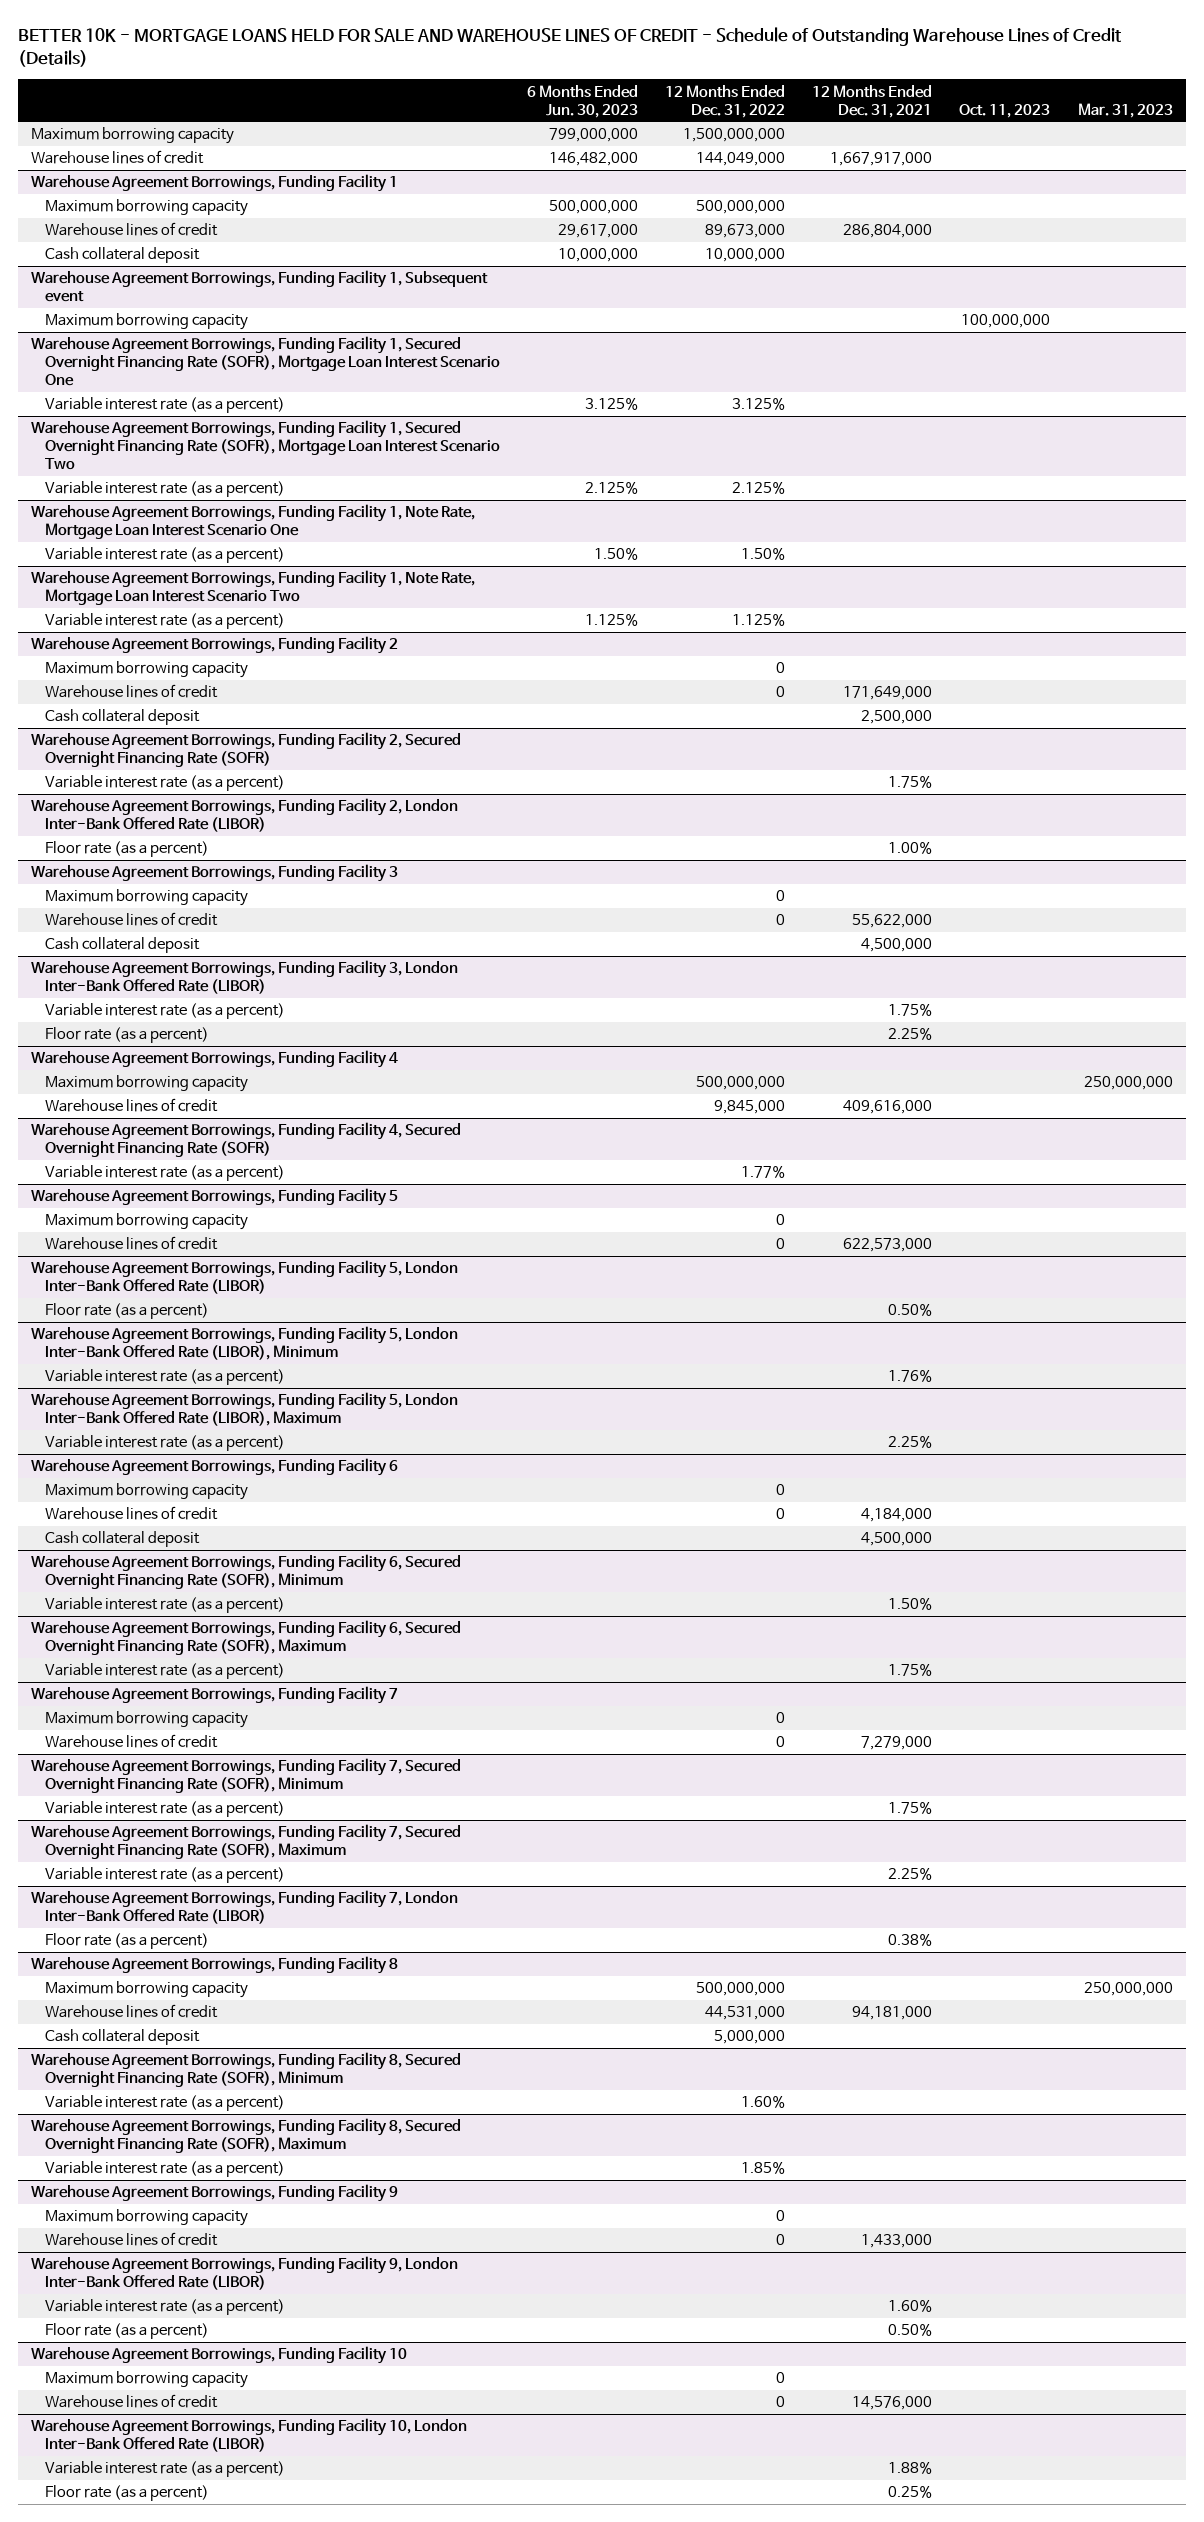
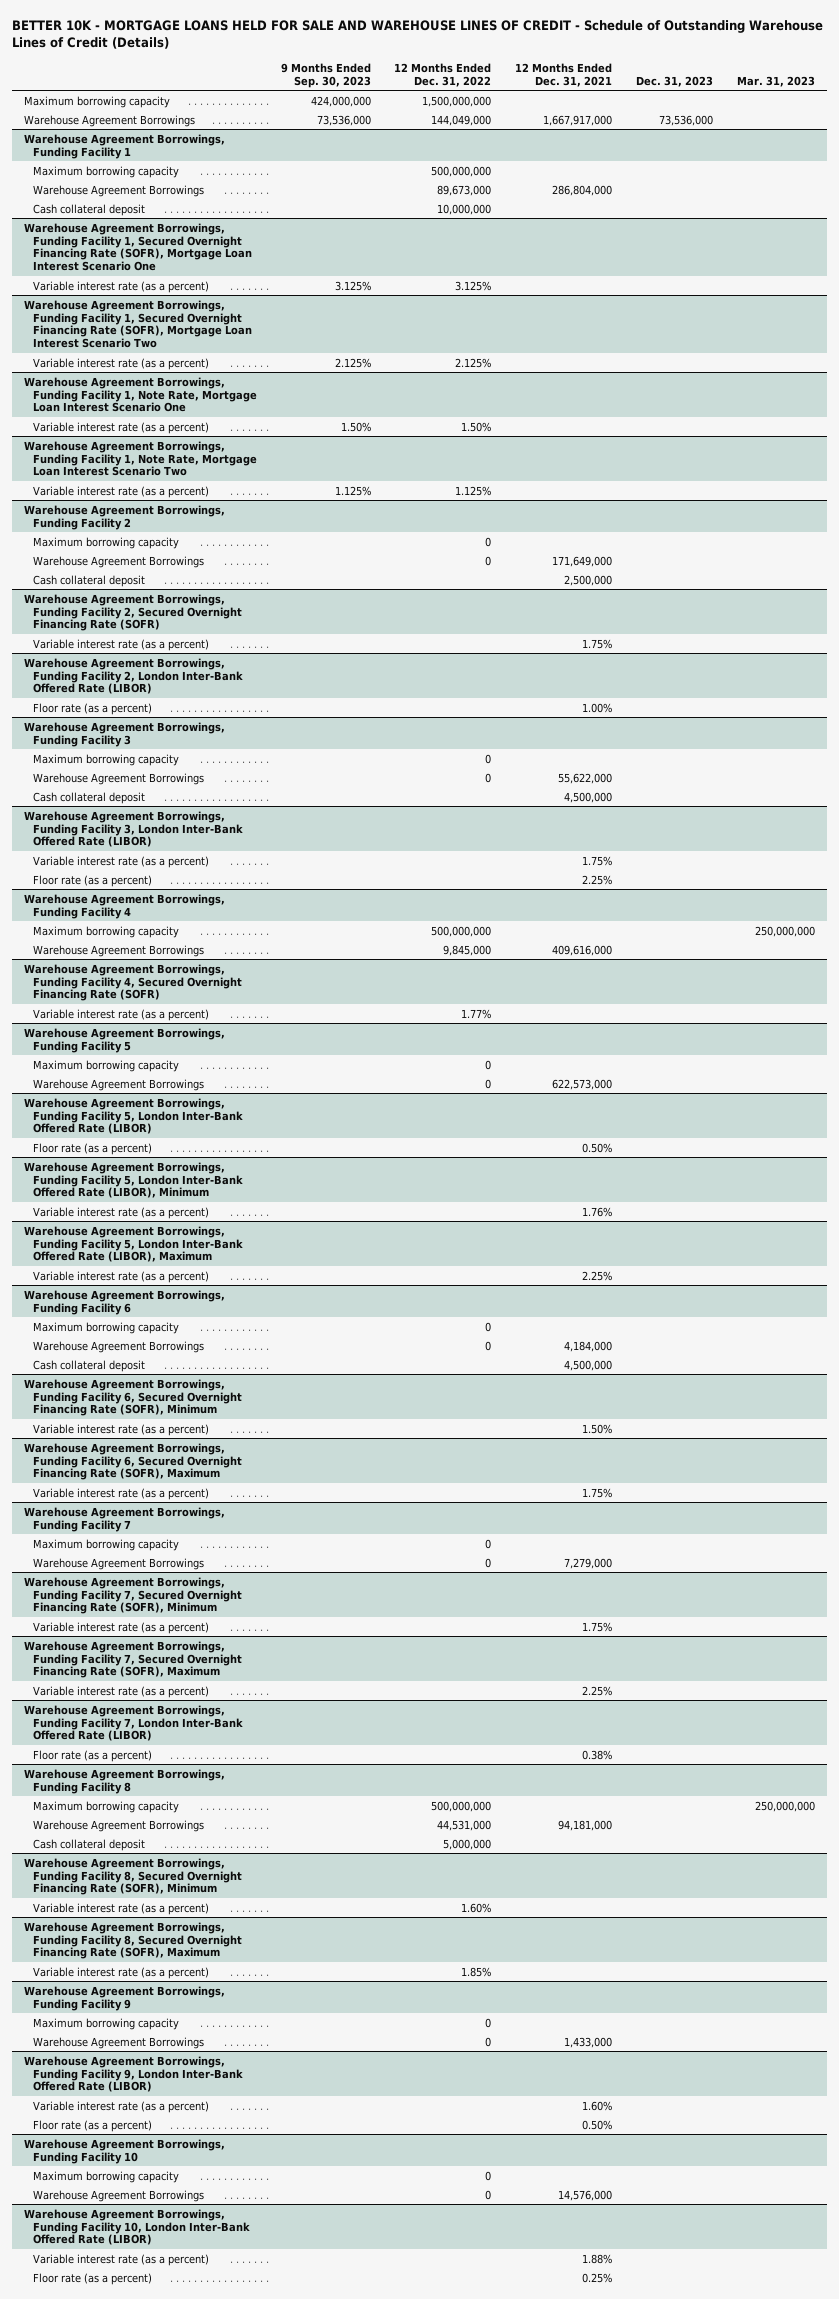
[526,84,638,118] 6 Months Ended Jun. 30, 2023 -> none
[959,103,1051,118] Oct. 11, 2023 -> none
none -> [280,62,371,88] 9 Months Ended Sep. 30, 2023
none -> [636,75,714,87] Dec. 31, 2023
[31,150,205,165] Warehouse lines of credit -> [24,114,196,127] Warehouse Agreement Borrowings
[44,222,218,237] Warehouse lines of credit -> [32,184,204,197] Warehouse Agreement Borrowings
[31,270,489,303] Warehouse Agreement Borrowings, Funding Facility 1, Subsequent event -> none
[44,313,248,331] Maximum borrowing capacity -> none
[44,684,218,699] Warehouse lines of credit -> [32,555,204,568] Warehouse Agreement Borrowings
[44,912,218,927] Warehouse lines of credit -> [32,772,204,785] Warehouse Agreement Borrowings
[44,1098,218,1113] Warehouse lines of credit -> [32,944,204,957] Warehouse Agreement Borrowings
[44,1236,218,1251] Warehouse lines of credit -> [32,1078,204,1091] Warehouse Agreement Borrowings
[44,1506,218,1521] Warehouse lines of credit -> [32,1340,204,1353] Warehouse Agreement Borrowings
[44,1734,218,1749] Warehouse lines of credit -> [32,1557,204,1570] Warehouse Agreement Borrowings
[44,2004,218,2019] Warehouse lines of credit -> [32,1819,204,1832] Warehouse Agreement Borrowings
[44,2232,218,2247] Warehouse lines of credit -> [32,2036,204,2049] Warehouse Agreement Borrowings
[44,2394,218,2409] Warehouse lines of credit -> [32,2189,204,2202] Warehouse Agreement Borrowings

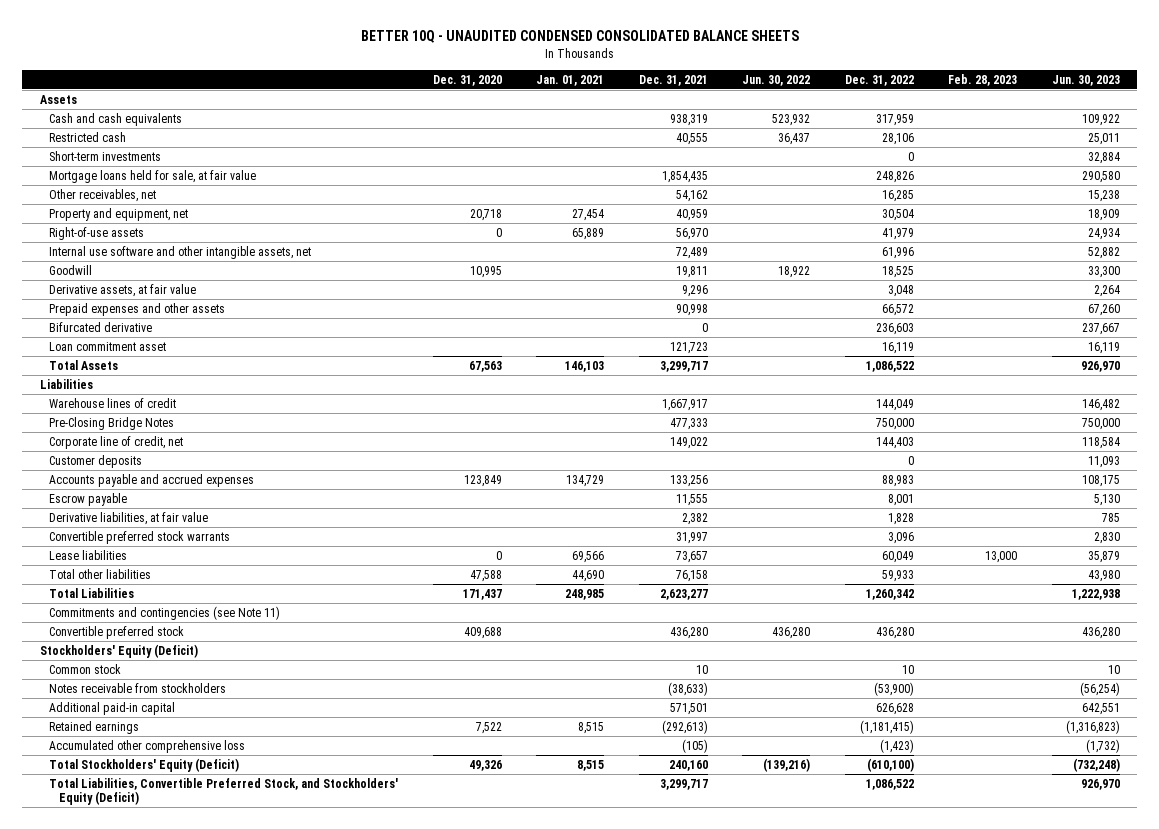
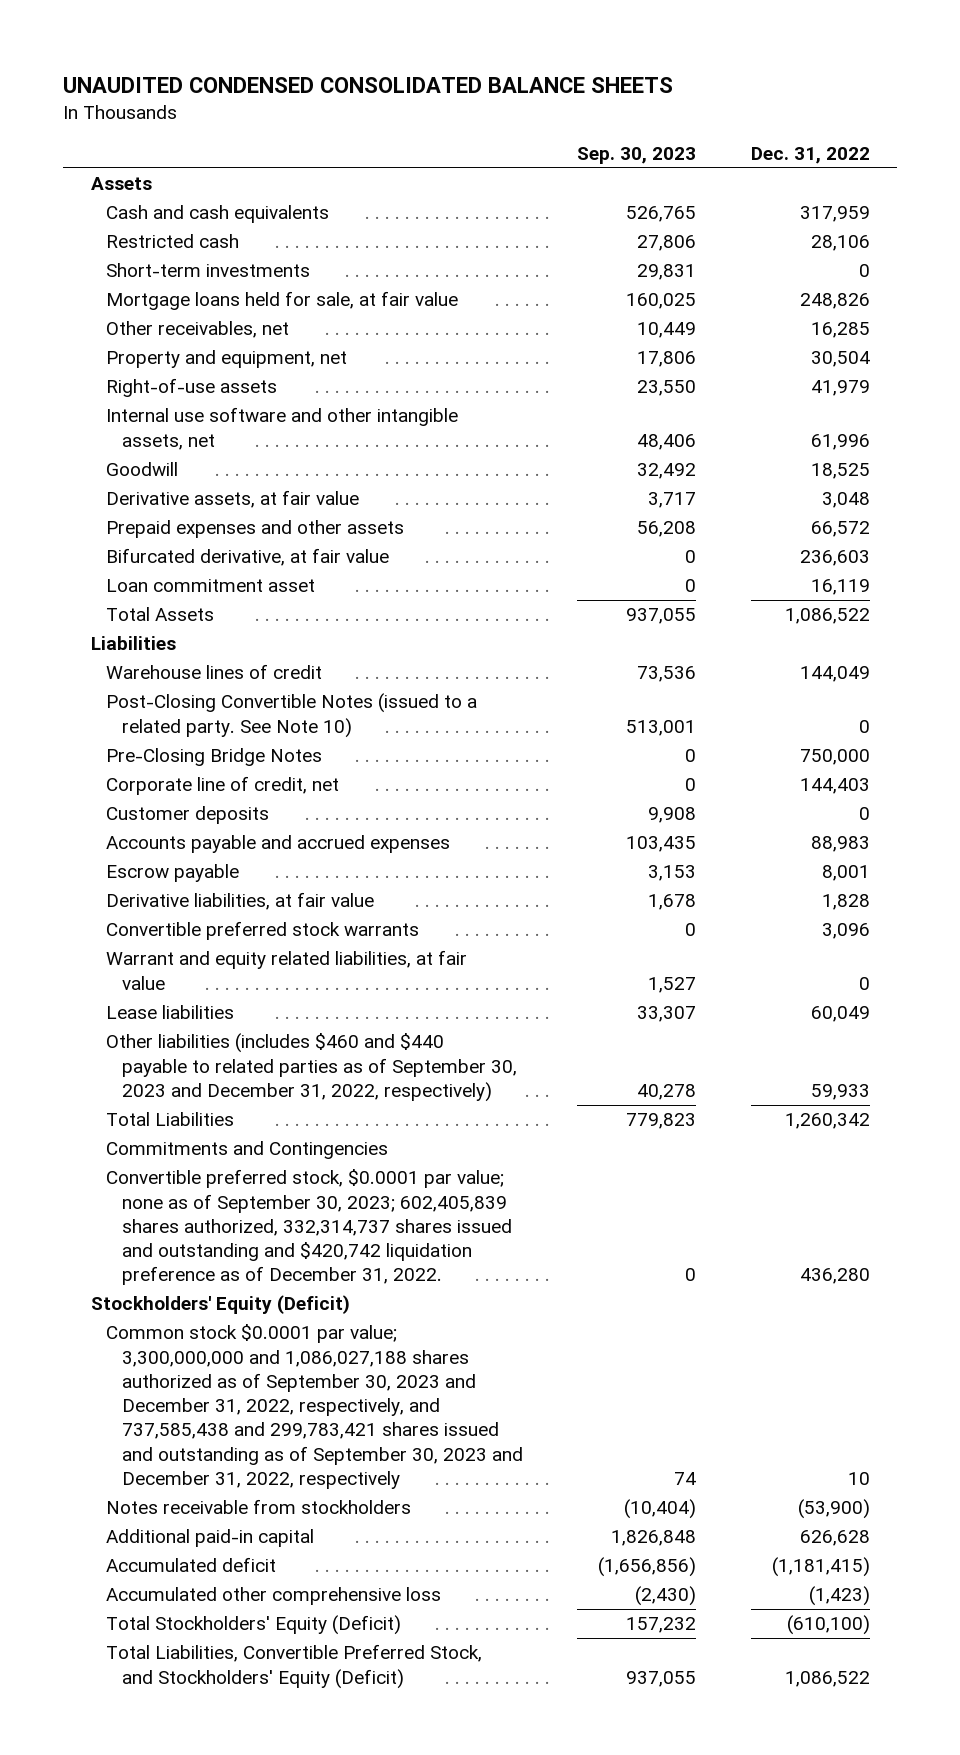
[360,30,799,44] BETTER 10Q - UNAUDITED CONDENSED CONSOLIDATED BALANCE SHEETS -> [63,77,674,94] UNAUDITED CONDENSED CONSOLIDATED BALANCE SHEETS
[432,74,502,86] Dec. 31, 2020 -> none
[536,74,605,86] Jan. 01, 2021 -> none
[638,74,708,86] Dec. 31, 2021 -> none
[742,74,811,86] Jun. 30, 2022 -> none
[948,73,1018,86] Feb. 28, 2023 -> none
[1051,74,1120,86] Jun. 30, 2023 -> none
none -> [577,146,697,164] Sep. 30, 2023
[49,321,153,332] Bifurcated derivative -> [106,548,390,567] Bifurcated derivative, at fair value
none -> [106,693,478,738] Post-Closing Convertible Notes (issued to a related party. See Note 10)
none -> [106,950,468,990] Warrant and equity related liabilities, at fair value
[49,568,152,579] Total other liabilities -> [106,1033,518,1102] Other liabilities (includes $460 and $440 payable to related parties as of September 30, 2023 and December 31, 2022, respectively)
[49,605,281,620] Commitments and contingencies (see Note 11) -> [106,1141,389,1160] Commitments and Contingencies
[49,625,185,639] Convertible preferred stock -> [106,1169,513,1286] Convertible preferred stock, $0.0001 par value; none as of September 30, 2023; 602,405,839 shares authorized, 332,314,737 shares issued and outstanding and $420,742 liquidation preference as of December 31, 2022.
[49,663,122,674] Common stock -> [106,1324,524,1489] Common stock $0.0001 par value; 3,300,000,000 and 1,086,027,188 shares authorized as of September 30, 2023 and December 31, 2022, respectively, and 737,585,438 and 299,783,421 shares issued and outstanding as of September 30, 2023 and December 31, 2022, respectively
[49,720,140,734] Retained earnings -> [106,1557,277,1573] Accumulated deficit

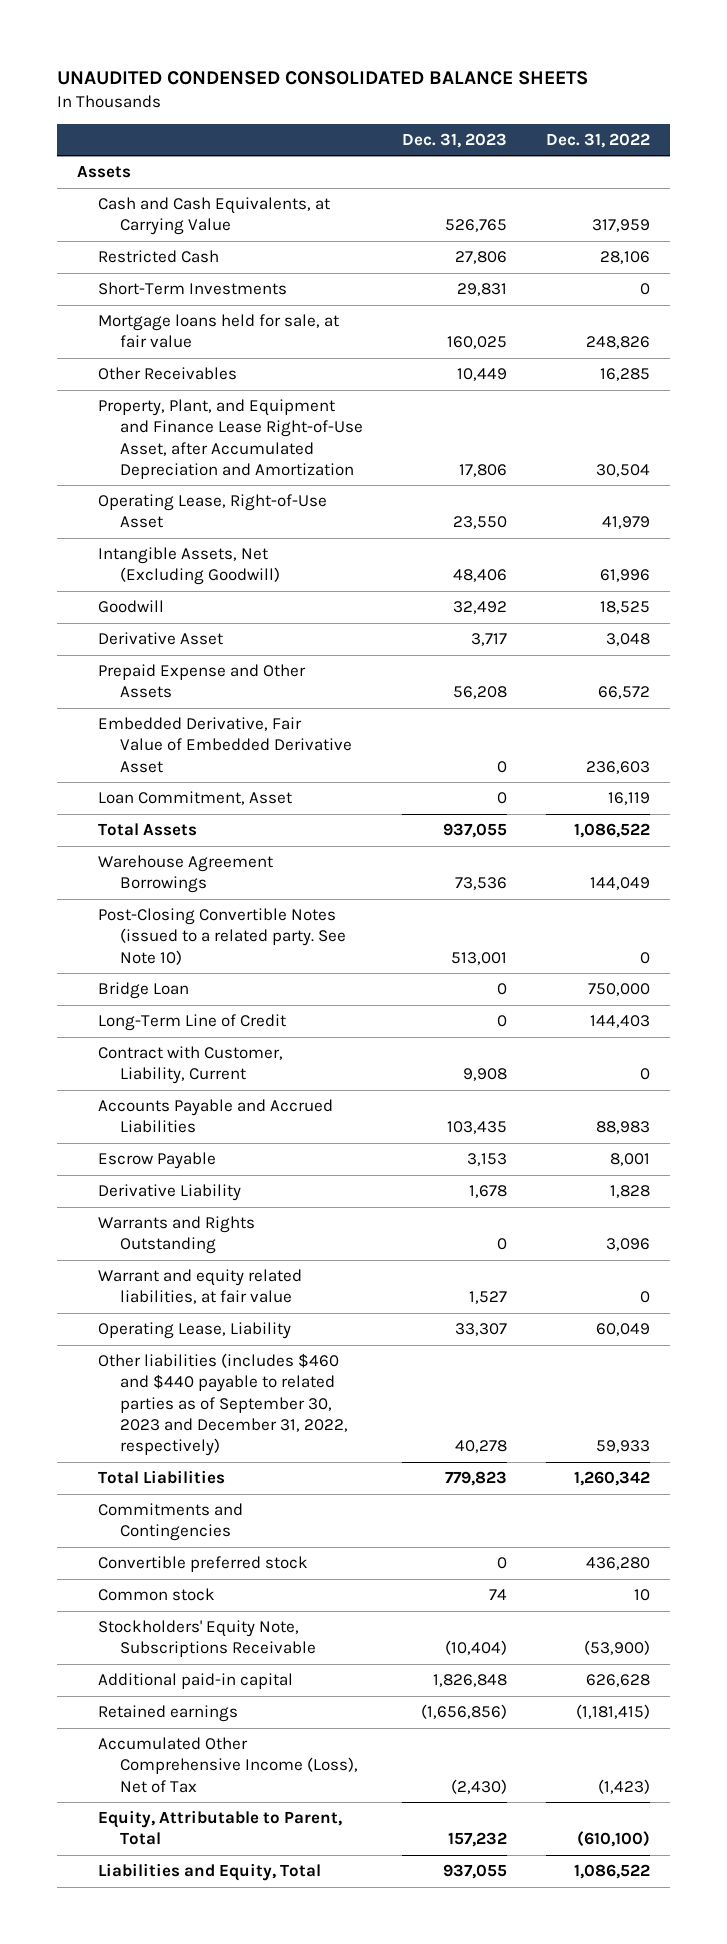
[577,146,697,164] Sep. 30, 2023 -> none
none -> [402,132,508,148] Dec. 31, 2023
[106,205,330,224] Cash and cash equivalents -> [98,197,331,236] Cash and Cash Equivalents, at Carrying Value
[106,234,240,249] Restricted cash -> [98,250,220,264] Restricted Cash
[106,263,311,278] Short-term investments -> [98,282,288,296] Short-Term Investments
[106,321,290,339] Other receivables, net -> [98,367,238,381] Other Receivables
[106,350,348,369] Property and equipment, net -> [98,399,364,479] Property, Plant, and Equipment and Finance Lease Right-of-Use Asset, after Accumulated Depreciation and Amortization
[106,378,278,398] Right-of-use assets -> [98,494,328,529] Operating Lease, Right-of-Use Asset
[106,407,459,450] Internal use software and other intangible assets, net -> [98,547,281,586] Intangible Assets, Net (Excluding Goodwill)
[106,490,360,509] Derivative assets, at fair value -> [98,632,224,646] Derivative Asset
[106,520,405,539] Prepaid expenses and other assets -> [98,664,307,699] Prepaid Expense and Other Assets
[106,548,390,567] Bifurcated derivative, at fair value -> [98,717,353,773] Embedded Derivative, Fair Value of Embedded Derivative Asset
[106,579,316,593] Loan commitment asset -> [98,791,293,806] Loan Commitment, Asset
[90,636,176,651] Liabilities -> none
[106,664,323,680] Warehouse lines of credit -> [98,855,274,894] Warehouse Agreement Borrowings
[106,748,323,767] Pre-Closing Bridge Notes -> [98,982,190,1000] Bridge Loan
[106,776,340,796] Corporate line of credit, net -> [98,1014,287,1032] Long-Term Line of Credit
[106,806,270,825] Customer deposits -> [98,1046,284,1085] Contract with Customer, Liability, Current
[106,835,451,854] Accounts payable and accrued expenses -> [98,1099,334,1134] Accounts Payable and Accrued Liabilities
[106,864,240,883] Escrow payable -> [98,1152,217,1170] Escrow Payable
[106,892,375,911] Derivative liabilities, at fair value -> [98,1184,242,1202] Derivative Liability
[106,921,420,941] Convertible preferred stock warrants -> [98,1216,256,1255] Warrants and Rights Outstanding
[106,1005,235,1020] Lease liabilities -> [98,1322,292,1340] Operating Lease, Liability
[90,1295,350,1315] Stockholders' Equity (Deficit) -> none
[106,1169,513,1286] Convertible preferred stock, $0.0001 par value; none as of September 30, 2023; 602,405,839 shares authorized, 332,314,737 shares issued and outstanding and $420,742 liquidation preference as of December 31, 2022. -> [98,1556,309,1573] Convertible preferred stock
[106,1324,524,1489] Common stock $0.0001 par value; 3,300,000,000 and 1,086,027,188 shares authorized as of September 30, 2023 and December 31, 2022, respectively, and 737,585,438 and 299,783,421 shares issued and outstanding as of September 30, 2023 and December 31, 2022, respectively -> [98,1588,216,1602] Common stock
[106,1499,412,1515] Notes receivable from stockholders -> [98,1620,317,1658] Stockholders' Equity Note, Subscriptions Receivable
[106,1557,277,1573] Accumulated deficit -> [98,1705,239,1723] Retained earnings
[106,1587,442,1606] Accumulated other comprehensive loss -> [98,1737,359,1793] Accumulated Other Comprehensive Income (Loss), Net of Tax
[106,1615,402,1636] Total Stockholders' Equity (Deficit) -> [98,1810,343,1846] Equity, Attributable to Parent, Total
[106,1644,483,1689] Total Liabilities, Convertible Preferred Stock, and Stockholders' Equity (Deficit) -> [98,1863,322,1882] Liabilities and Equity, Total

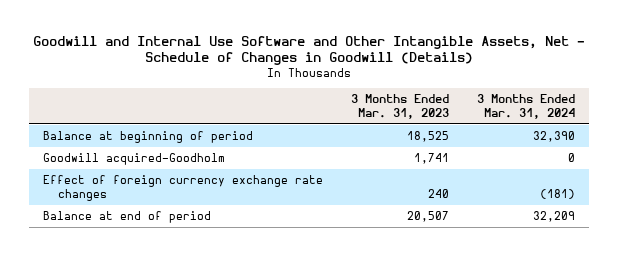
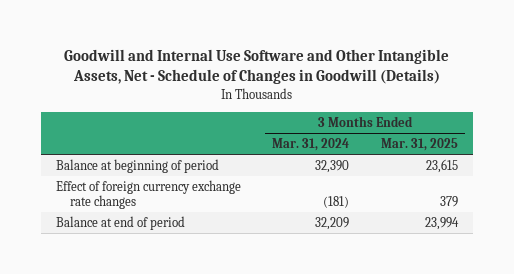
[351,93,450,119] 3 Months Ended Mar. 31, 2023 -> none
none -> [380,138,458,152] Mar. 31, 2025
[42,153,225,166] Goodwill acquired-Goodholm -> none

